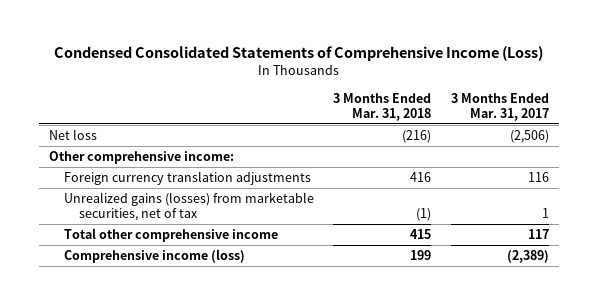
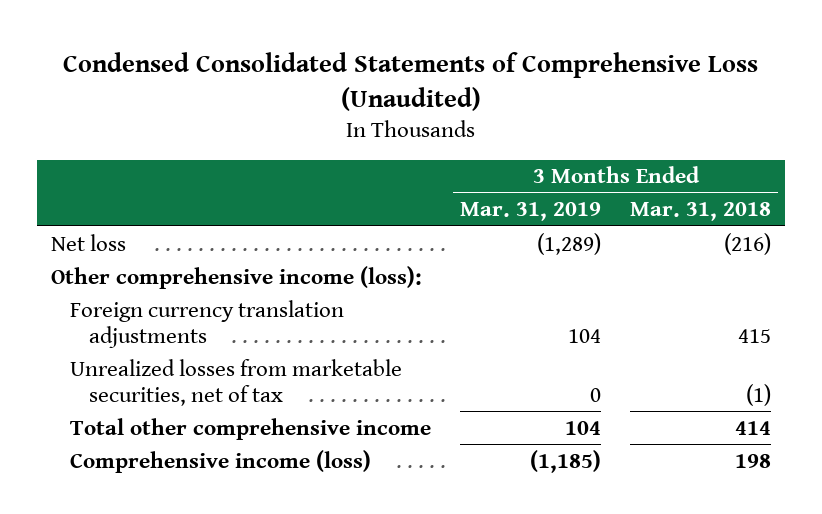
[53,46,543,62] Condensed Consolidated Statements of Comprehensive Income (Loss) -> [62,51,758,111] Condensed Consolidated Statements of Comprehensive Loss (Unaudited)
[450,92,549,121] 3 Months Ended Mar. 31, 2017 -> none
none -> [460,202,602,222] Mar. 31, 2019
[48,151,234,165] Other comprehensive income: -> [51,265,423,289] Other comprehensive income (loss):
[410,172,432,183] 416 -> [737,328,771,343] 415
[63,192,314,222] Unrealized gains (losses) from marketable securities, net of tax -> [70,358,403,406] Unrealized losses from marketable securities, net of tax
[410,229,432,240] 415 -> [734,420,771,435] 414
[410,250,432,261] 199 -> [734,453,771,468] 198

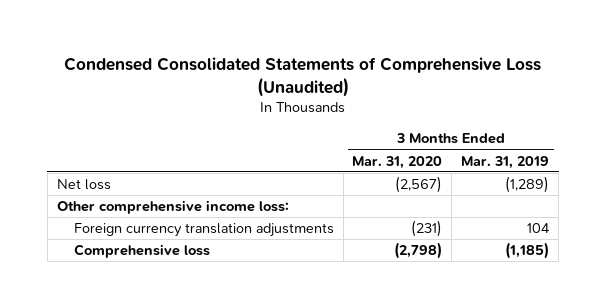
[629,202,771,222] Mar. 31, 2018 -> none
none -> [352,155,443,169] Mar. 31, 2020
[51,265,423,289] Other comprehensive income (loss): -> [56,200,289,215] Other comprehensive income loss:
[70,358,403,406] Unrealized losses from marketable securities, net of tax -> none
[70,417,432,440] Total other comprehensive income -> none
[70,449,372,473] Comprehensive income (loss) -> [73,244,210,259] Comprehensive loss

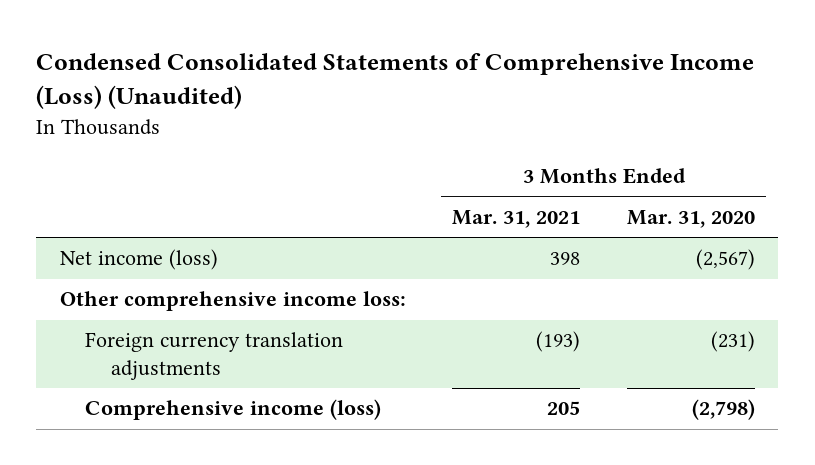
[63,57,541,97] Condensed Consolidated Statements of Comprehensive Loss (Unaudited) -> [36,53,755,110] Condensed Consolidated Statements of Comprehensive Income (Loss) (Unaudited)
[461,155,550,169] Mar. 31, 2019 -> none
none -> [452,209,581,228] Mar. 31, 2021
[56,179,111,191] Net loss -> [59,249,218,271] Net income (loss)
[73,244,210,259] Comprehensive loss -> [85,399,382,421] Comprehensive income (loss)

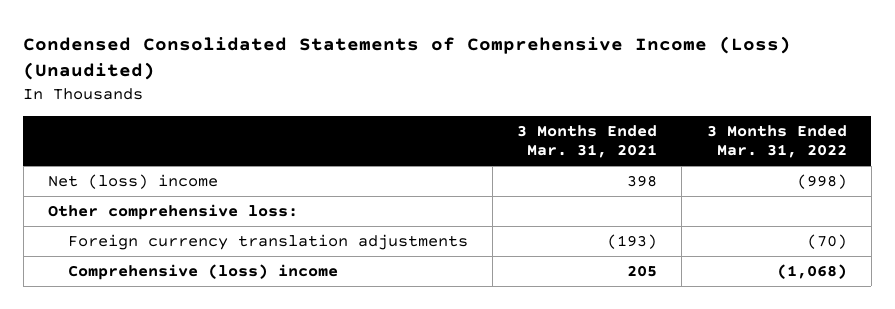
[626,209,755,228] Mar. 31, 2020 -> none
none -> [706,124,847,159] 3 Months Ended Mar. 31, 2022
[59,249,218,271] Net income (loss) -> [48,173,219,189] Net (loss) income
[59,291,406,312] Other comprehensive income loss: -> [48,203,299,220] Other comprehensive loss:
[85,399,382,421] Comprehensive income (loss) -> [68,263,339,280] Comprehensive (loss) income

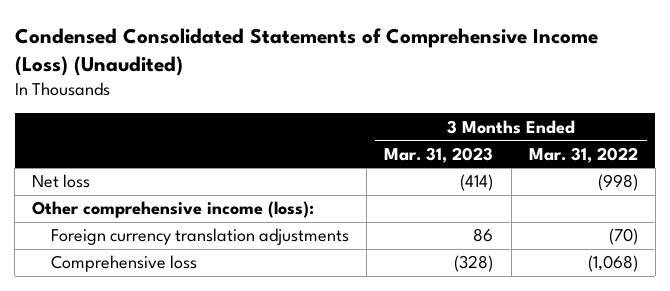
[517,124,658,159] 3 Months Ended Mar. 31, 2021 -> none
none -> [384,146,494,163] Mar. 31, 2023
[48,173,219,189] Net (loss) income -> [32,174,91,189] Net loss
[48,203,299,220] Other comprehensive loss: -> [32,201,315,219] Other comprehensive income (loss):
[68,263,339,280] Comprehensive (loss) income -> [50,255,197,273] Comprehensive loss

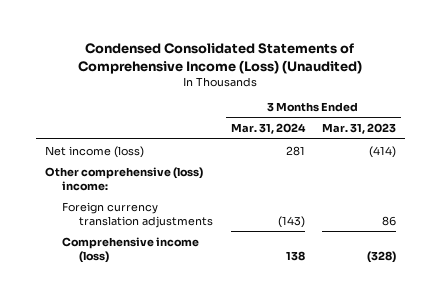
[528,146,638,163] Mar. 31, 2022 -> none
none -> [230,123,306,135] Mar. 31, 2024
[32,174,91,189] Net loss -> [44,145,144,158] Net income (loss)
[32,201,315,219] Other comprehensive income (loss): -> [44,166,203,191] Other comprehensive (loss) income:
[50,255,197,273] Comprehensive loss -> [61,236,199,263] Comprehensive income (loss)

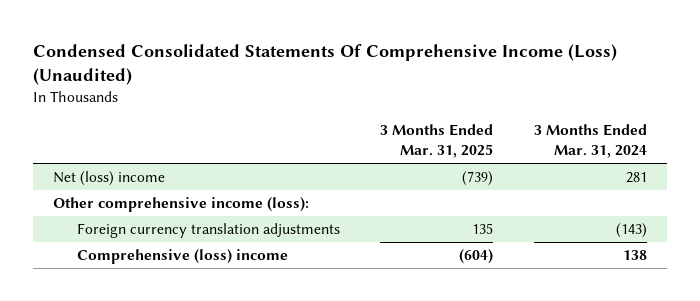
[78,43,363,74] Condensed Consolidated Statements of Comprehensive Income (Loss) (Unaudited) -> [32,43,617,85] Condensed Consolidated Statements Of Comprehensive Income (Loss) (Unaudited)
[322,123,397,135] Mar. 31, 2023 -> none
none -> [380,124,494,158] 3 Months Ended Mar. 31, 2025
[44,145,144,158] Net income (loss) -> [52,171,165,187] Net (loss) income
[44,166,203,191] Other comprehensive (loss) income: -> [52,197,309,213] Other comprehensive income (loss):
[61,236,199,263] Comprehensive income (loss) -> [76,249,288,265] Comprehensive (loss) income

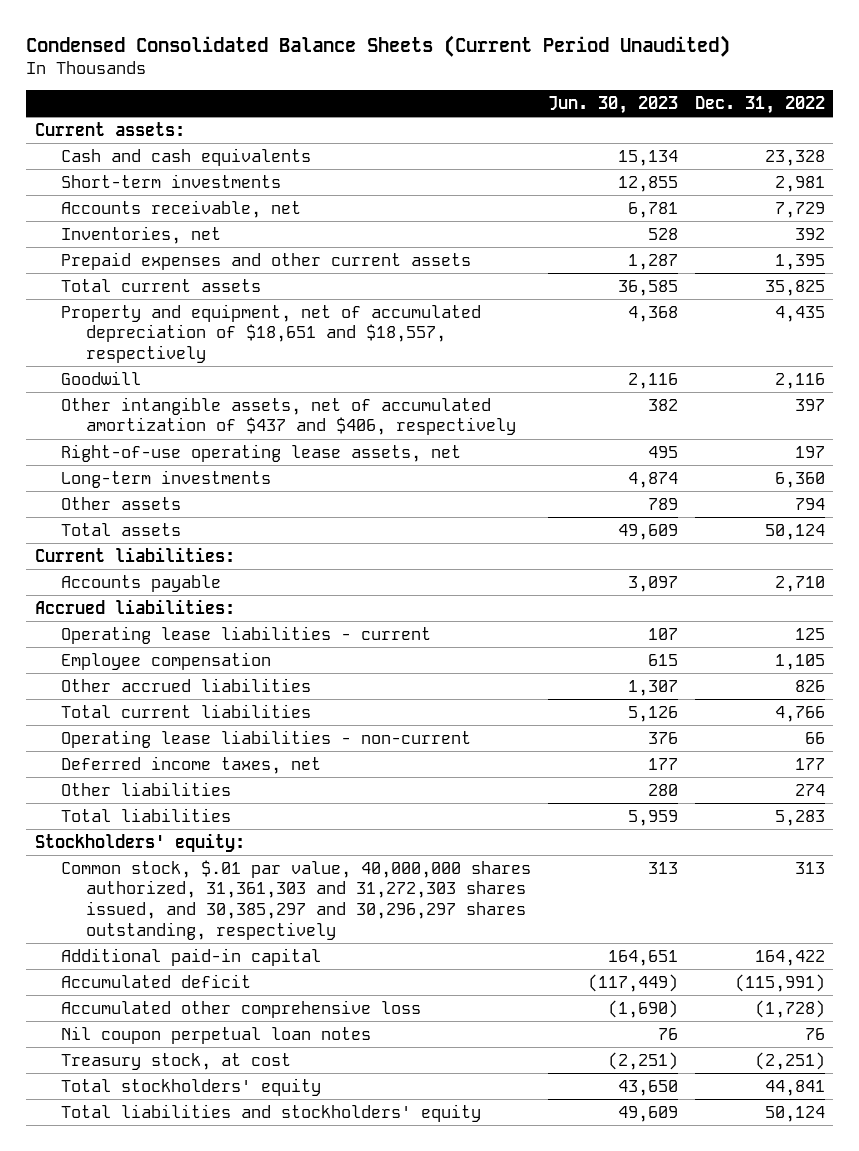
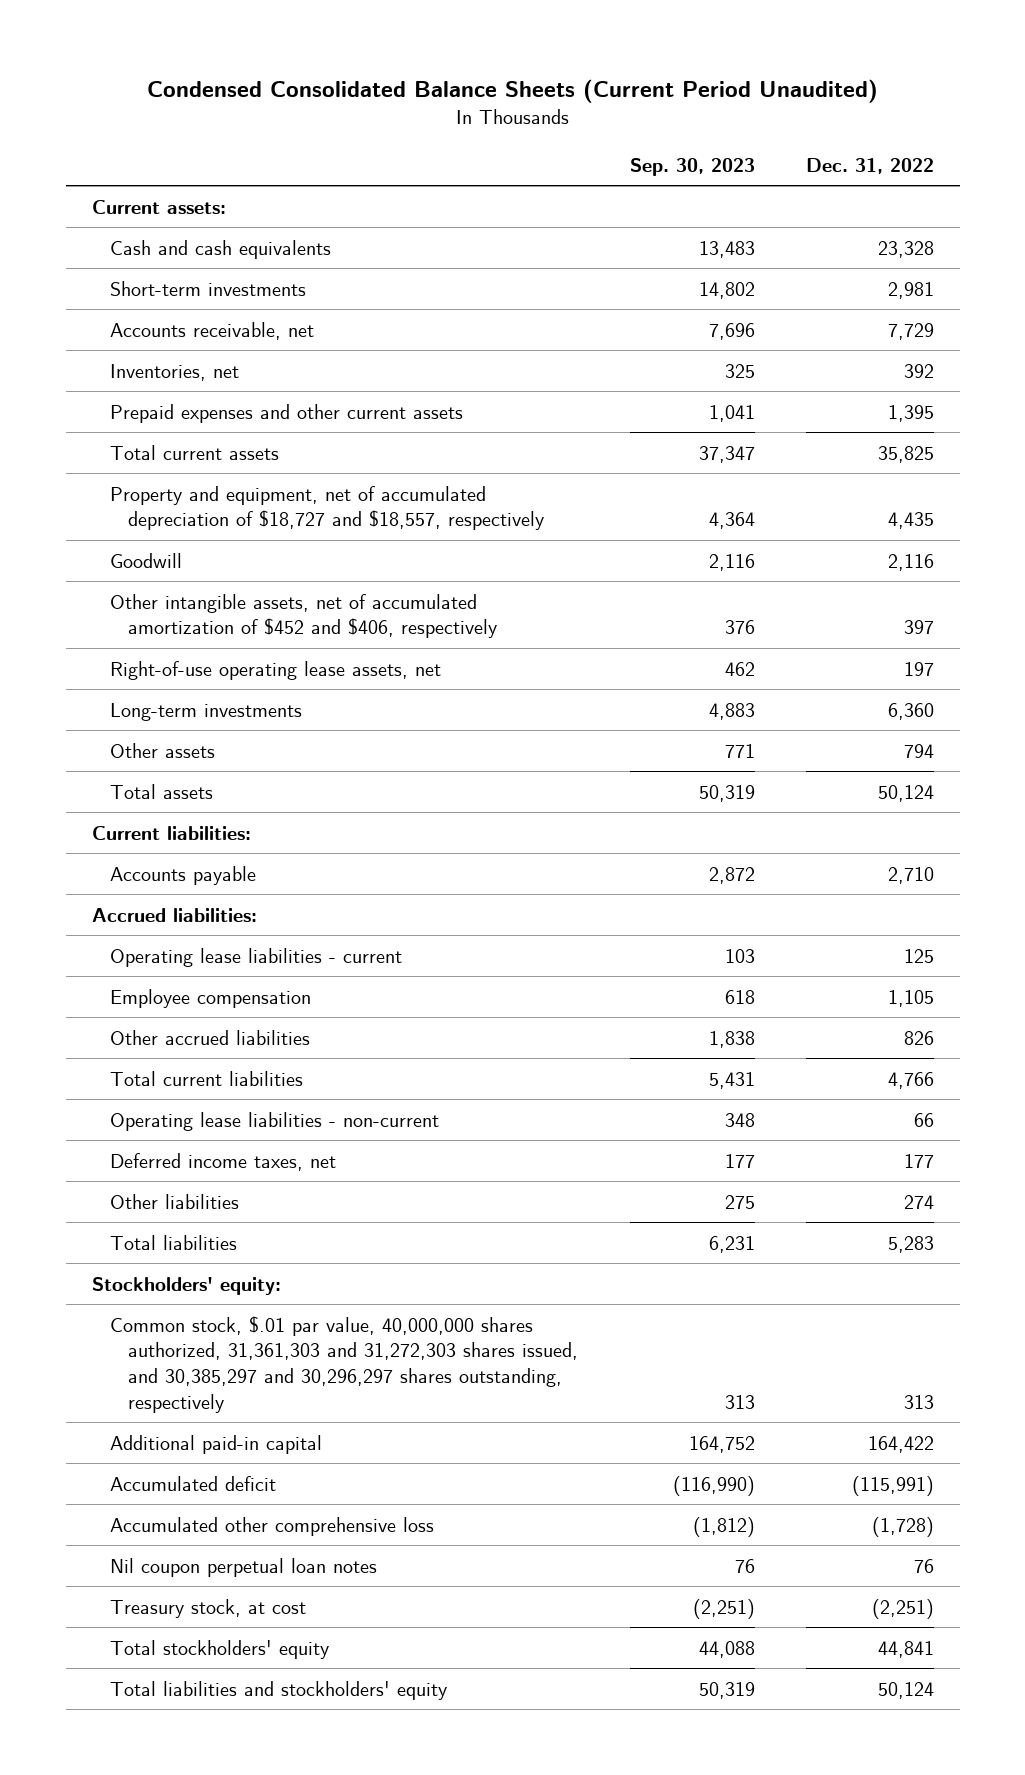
[547,95,678,114] Jun. 30, 2023 -> none
none -> [629,158,755,177] Sep. 30, 2023
[60,303,481,364] Property and equipment, net of accumulated depreciation of $18,651 and $18,557, respectively -> [109,485,545,531] Property and equipment, net of accumulated depreciation of $18,727 and $18,557, respectively
[60,396,517,436] Other intangible assets, net of accumulated amortization of $437 and $406, respectively -> [109,593,498,639] Other intangible assets, net of accumulated amortization of $452 and $406, respectively

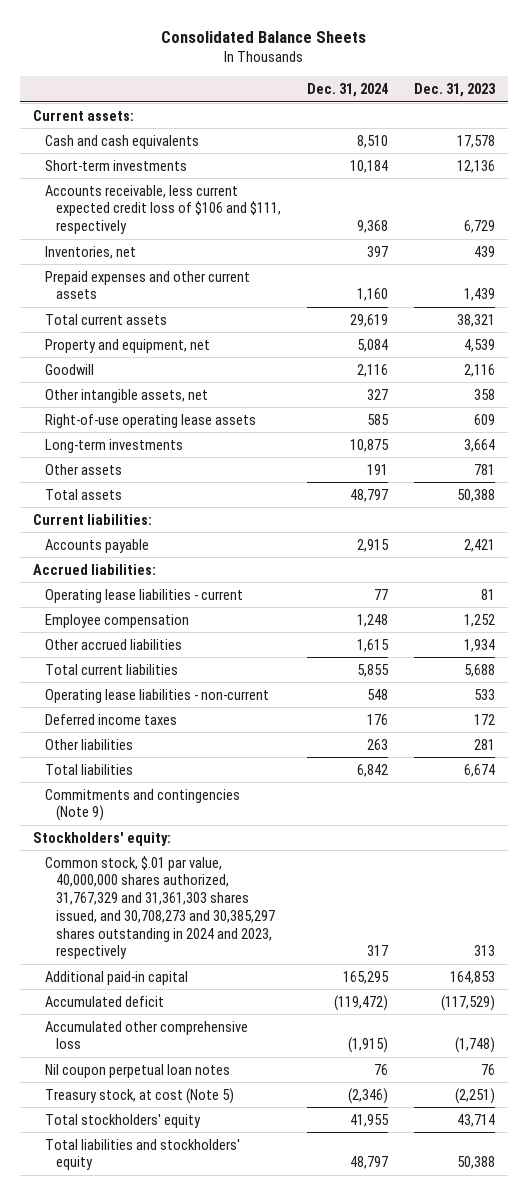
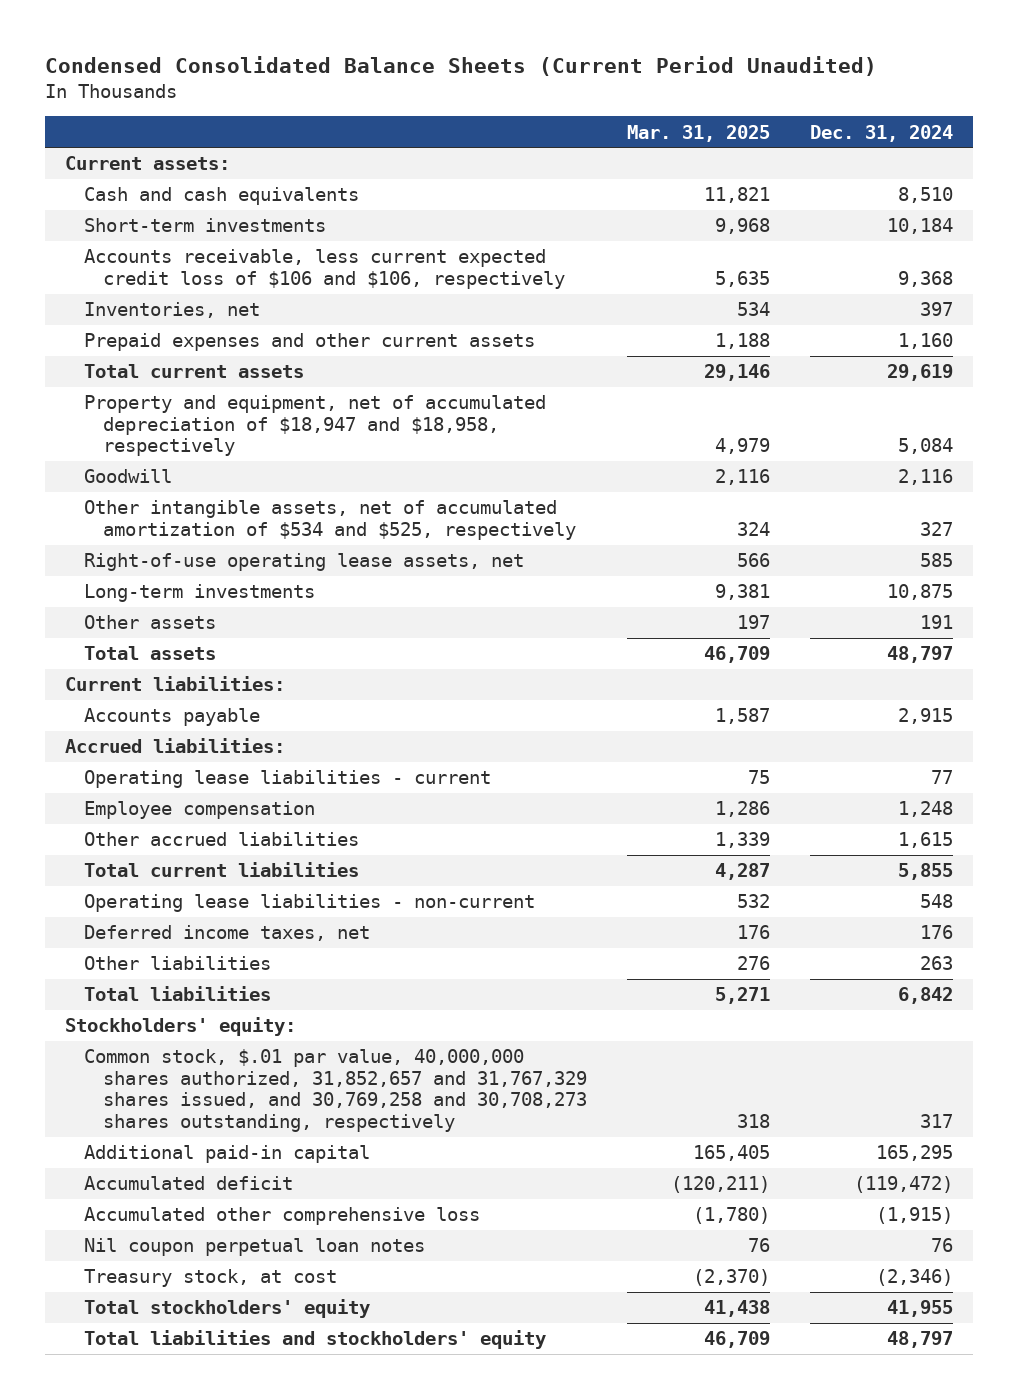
[161,30,367,43] Consolidated Balance Sheets -> [44,56,877,77] Condensed Consolidated Balance Sheets (Current Period Unaudited)
[413,83,496,98] Dec. 31, 2023 -> none
none -> [626,124,770,142] Mar. 31, 2025
[44,184,281,235] Accounts receivable, less current expected credit loss of $106 and $111, respectively -> [83,249,565,289] Accounts receivable, less current expected credit loss of $106 and $106, respectively
[44,338,210,353] Property and equipment, net -> [83,395,546,457] Property and equipment, net of accumulated depreciation of $18,947 and $18,958, respectively
[44,388,208,403] Other intangible assets, net -> [83,500,576,540] Other intangible assets, net of accumulated amortization of $534 and $525, respectively
[44,413,256,428] Right-of-use operating lease assets -> [83,553,524,572] Right-of-use operating lease assets, net
[44,713,177,725] Deferred income taxes -> [83,925,370,942] Deferred income taxes, net
[44,788,240,822] Commitments and contingencies (Note 9) -> none
[44,855,275,960] Common stock, $.01 par value, 40,000,000 shares authorized, 31,767,329 and 31,361,303 shares issued, and 30,708,273 and 30,385,297 shares outstanding in 2024 and 2023, respectively -> [83,1049,587,1132] Common stock, $.01 par value, 40,000,000 shares authorized, 31,852,657 and 31,767,329 shares issued, and 30,769,258 and 30,708,273 shares outstanding, respectively
[44,1087,234,1104] Treasury stock, at cost (Note 5) -> [83,1269,337,1288] Treasury stock, at cost

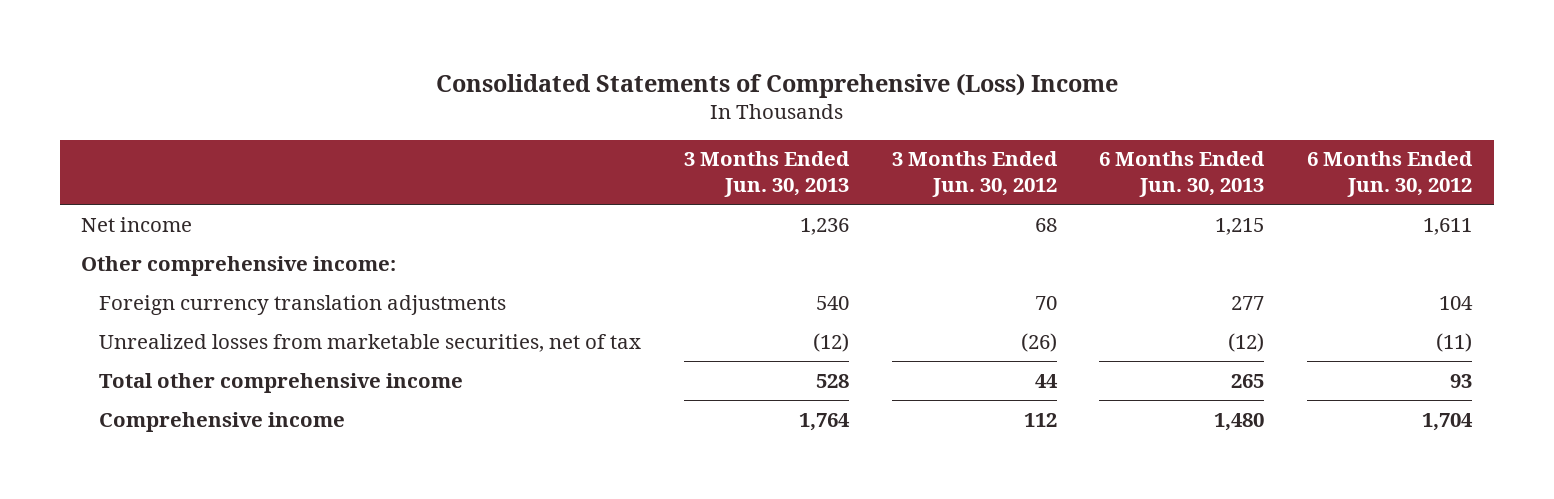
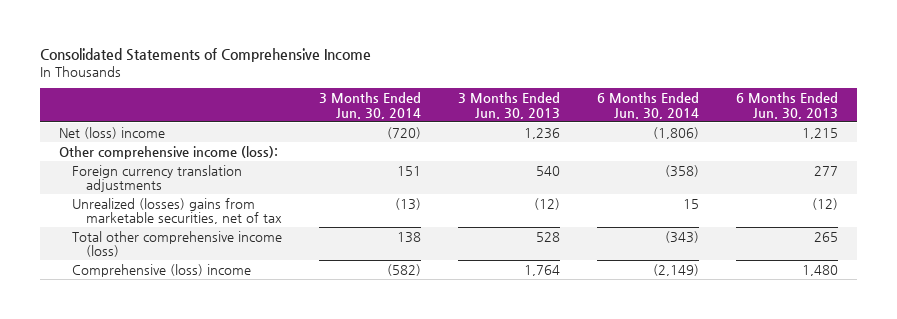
[435,72,1118,98] Consolidated Statements of Comprehensive (Loss) Income -> [40,48,372,63] Consolidated Statements of Comprehensive Income
[891,151,1058,198] 3 Months Ended Jun. 30, 2012 -> none
[1307,151,1474,198] 6 Months Ended Jun. 30, 2012 -> none
none -> [319,92,422,119] 3 Months Ended Jun. 30, 2014
none -> [597,92,700,119] 6 Months Ended Jun. 30, 2014
[81,216,193,232] Net income -> [58,126,165,139] Net (loss) income
[81,255,397,276] Other comprehensive income: -> [58,145,278,159] Other comprehensive income (loss):
[98,333,641,352] Unrealized losses from marketable securities, net of tax -> [72,197,282,225] Unrealized (losses) gains from marketable securities, net of tax
[98,372,463,393] Total other comprehensive income -> [72,230,283,258] Total other comprehensive income (loss)
[98,411,345,432] Comprehensive income -> [72,263,252,277] Comprehensive (loss) income

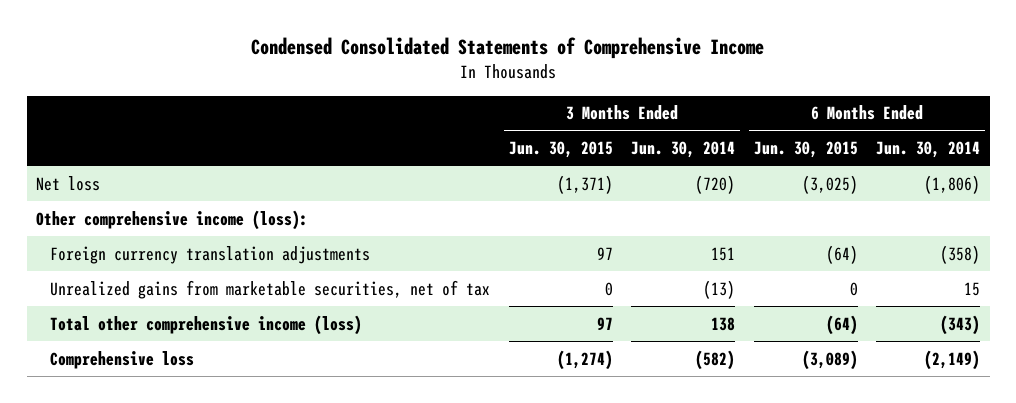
[40,48,372,63] Consolidated Statements of Comprehensive Income -> [251,37,765,60] Condensed Consolidated Statements of Comprehensive Income
[458,92,561,119] 3 Months Ended Jun. 30, 2013 -> none
[736,92,839,119] 6 Months Ended Jun. 30, 2013 -> none
none -> [508,141,613,159] Jun. 30, 2015
none -> [753,141,858,159] Jun. 30, 2015
[58,126,165,139] Net (loss) income -> [35,175,100,191] Net loss
[72,197,282,225] Unrealized (losses) gains from marketable securities, net of tax -> [49,279,490,299] Unrealized gains from marketable securities, net of tax
[72,263,252,277] Comprehensive (loss) income -> [49,350,194,369] Comprehensive loss

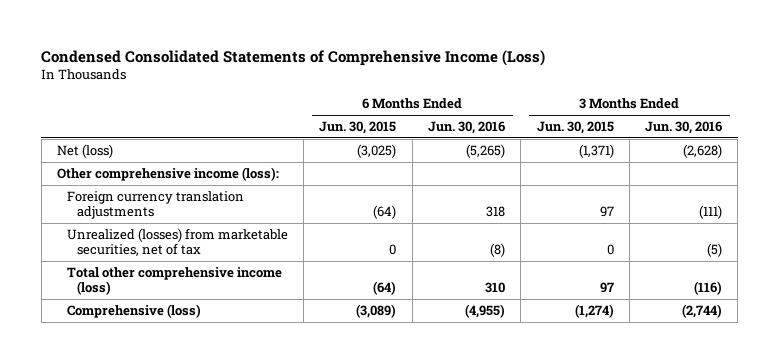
[251,37,765,60] Condensed Consolidated Statements of Comprehensive Income -> [41,49,546,66] Condensed Consolidated Statements of Comprehensive Income (Loss)
[631,141,736,159] Jun. 30, 2014 -> none
[876,141,981,159] Jun. 30, 2014 -> none
none -> [428,121,506,135] Jun. 30, 2016
none -> [645,121,723,135] Jun. 30, 2016
[35,175,100,191] Net loss -> [57,144,114,159] Net (loss)
[49,279,490,299] Unrealized gains from marketable securities, net of tax -> [66,228,288,257] Unrealized (losses) from marketable securities, net of tax
[49,350,194,369] Comprehensive loss -> [66,304,201,319] Comprehensive (loss)

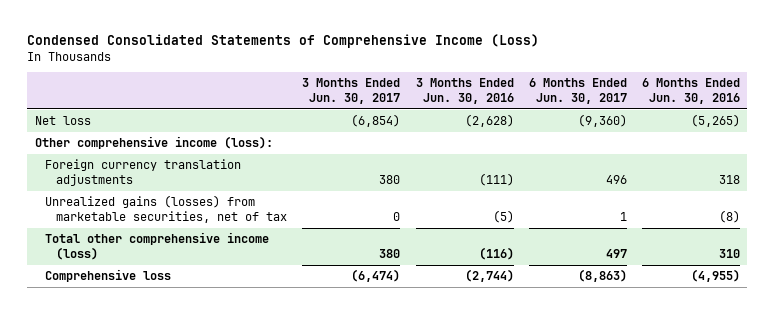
[319,121,397,135] Jun. 30, 2015 -> none
[536,121,614,135] Jun. 30, 2015 -> none
none -> [302,78,401,104] 3 Months Ended Jun. 30, 2017
none -> [528,78,627,104] 6 Months Ended Jun. 30, 2017
[57,144,114,159] Net (loss) -> [34,116,91,126] Net loss
[66,228,288,257] Unrealized (losses) from marketable securities, net of tax -> [45,195,288,223] Unrealized gains (losses) from marketable securities, net of tax
[66,304,201,319] Comprehensive (loss) -> [45,269,172,283] Comprehensive loss

